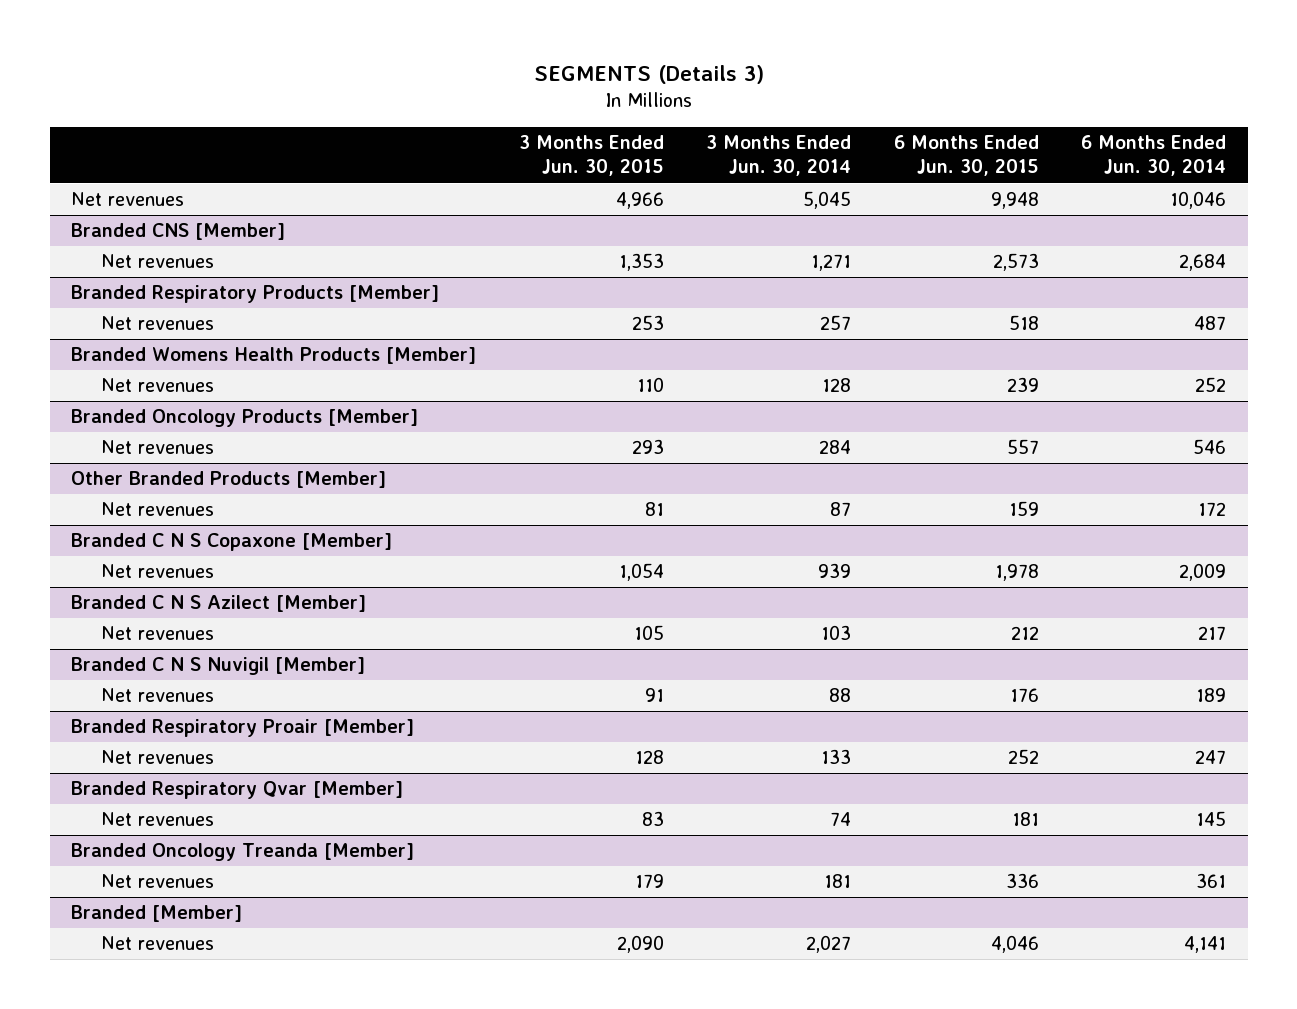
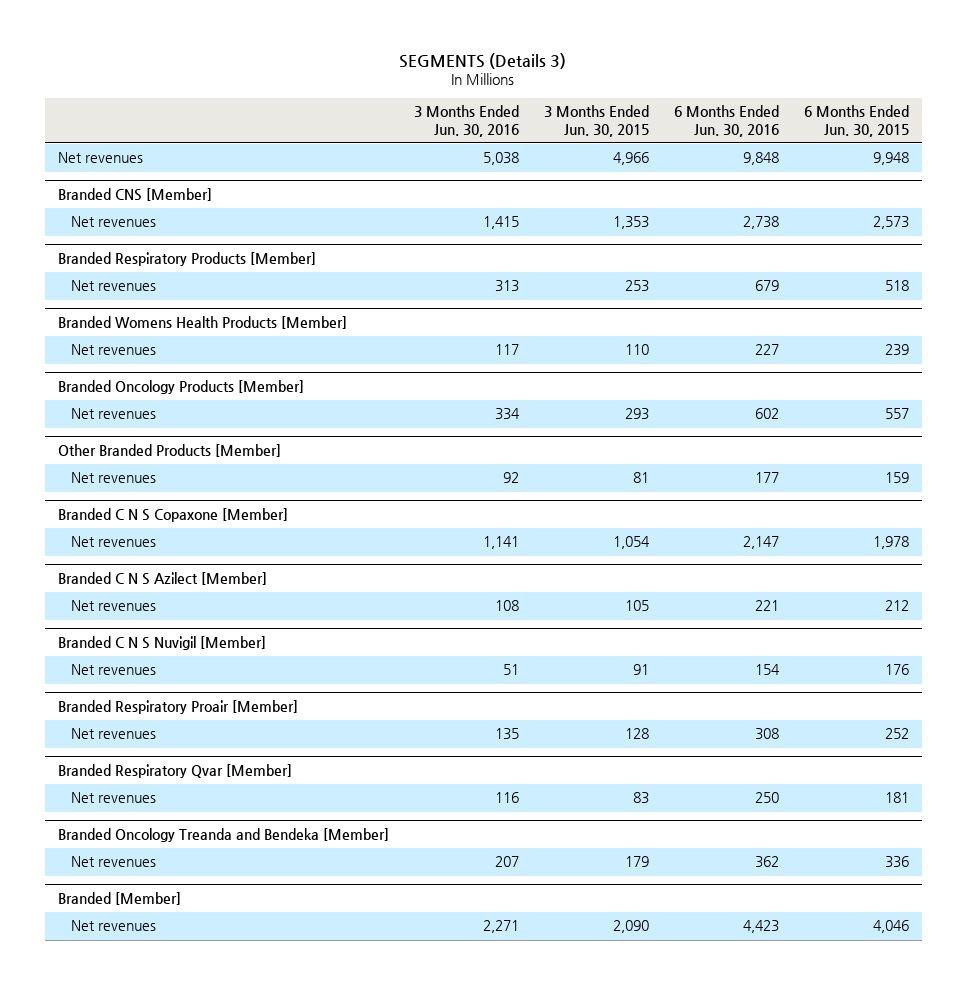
[706,135,852,177] 3 Months Ended Jun. 30, 2014 -> none
[1081,135,1227,177] 6 Months Ended Jun. 30, 2014 -> none
none -> [413,105,519,137] 3 Months Ended Jun. 30, 2016
none -> [674,105,780,137] 6 Months Ended Jun. 30, 2016
[71,843,415,862] Branded Oncology Treanda [Member] -> [57,828,389,843] Branded Oncology Treanda and Bendeka [Member]

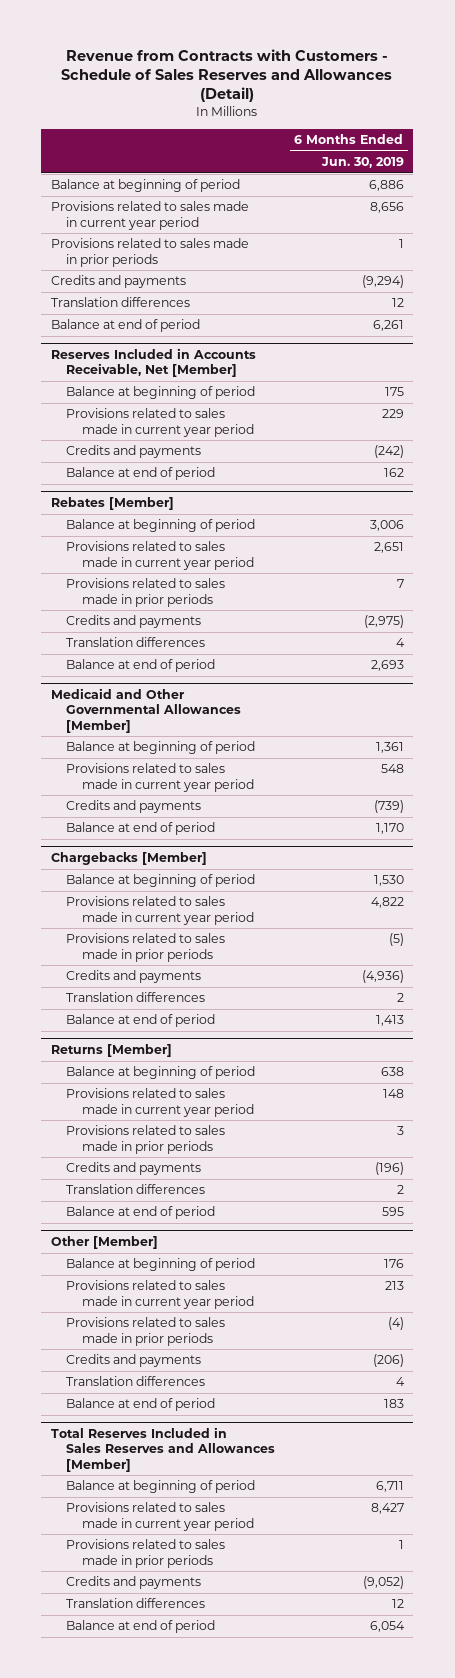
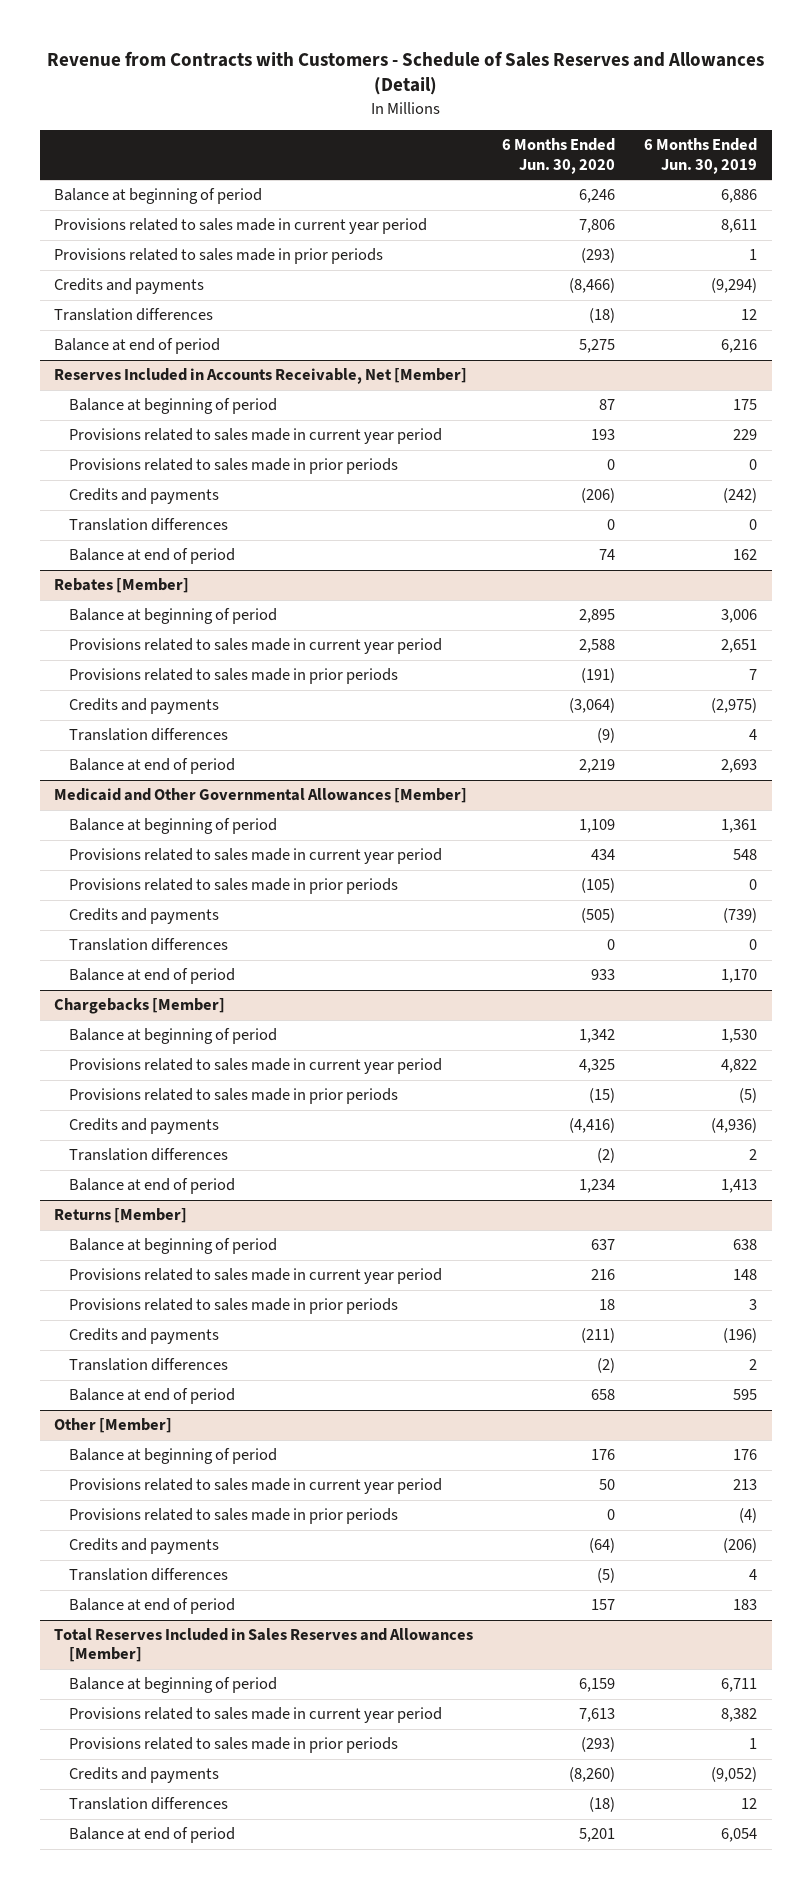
none -> [502,138,616,174] 6 Months Ended Jun. 30, 2020
[369,202,404,214] 8,656 -> [721,219,758,234] 8,611
[372,320,404,332] 6,261 -> [721,339,758,354] 6,216
none -> [68,458,398,475] Provisions related to sales made in prior periods
none -> [68,518,228,532] Translation differences
none -> [68,878,398,895] Provisions related to sales made in prior periods
none -> [68,938,228,952] Translation differences
[370,1503,404,1515] 8,427 -> [721,1708,758,1723] 8,382

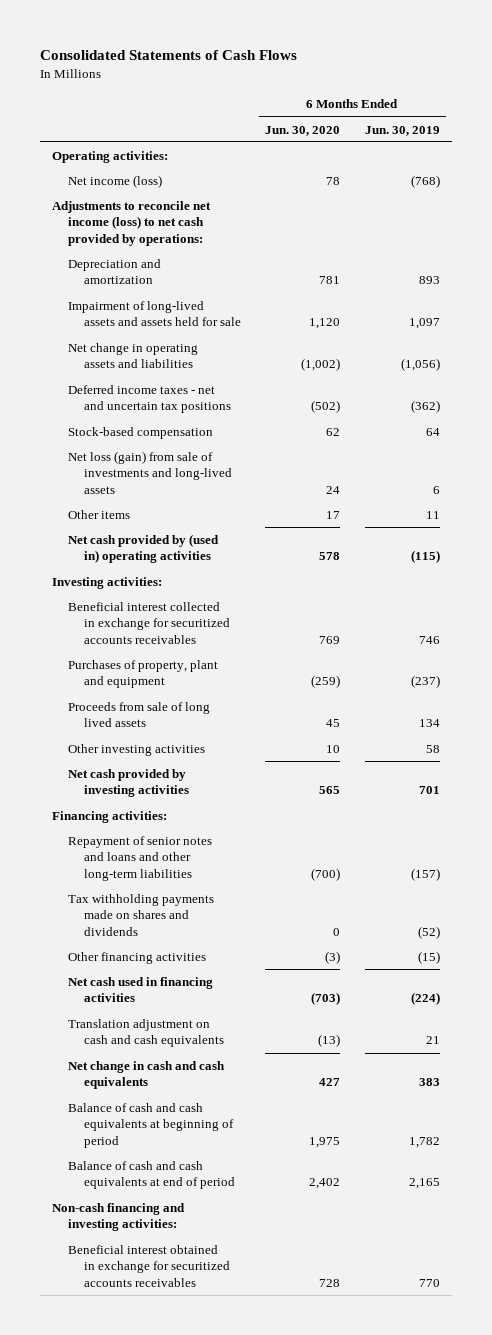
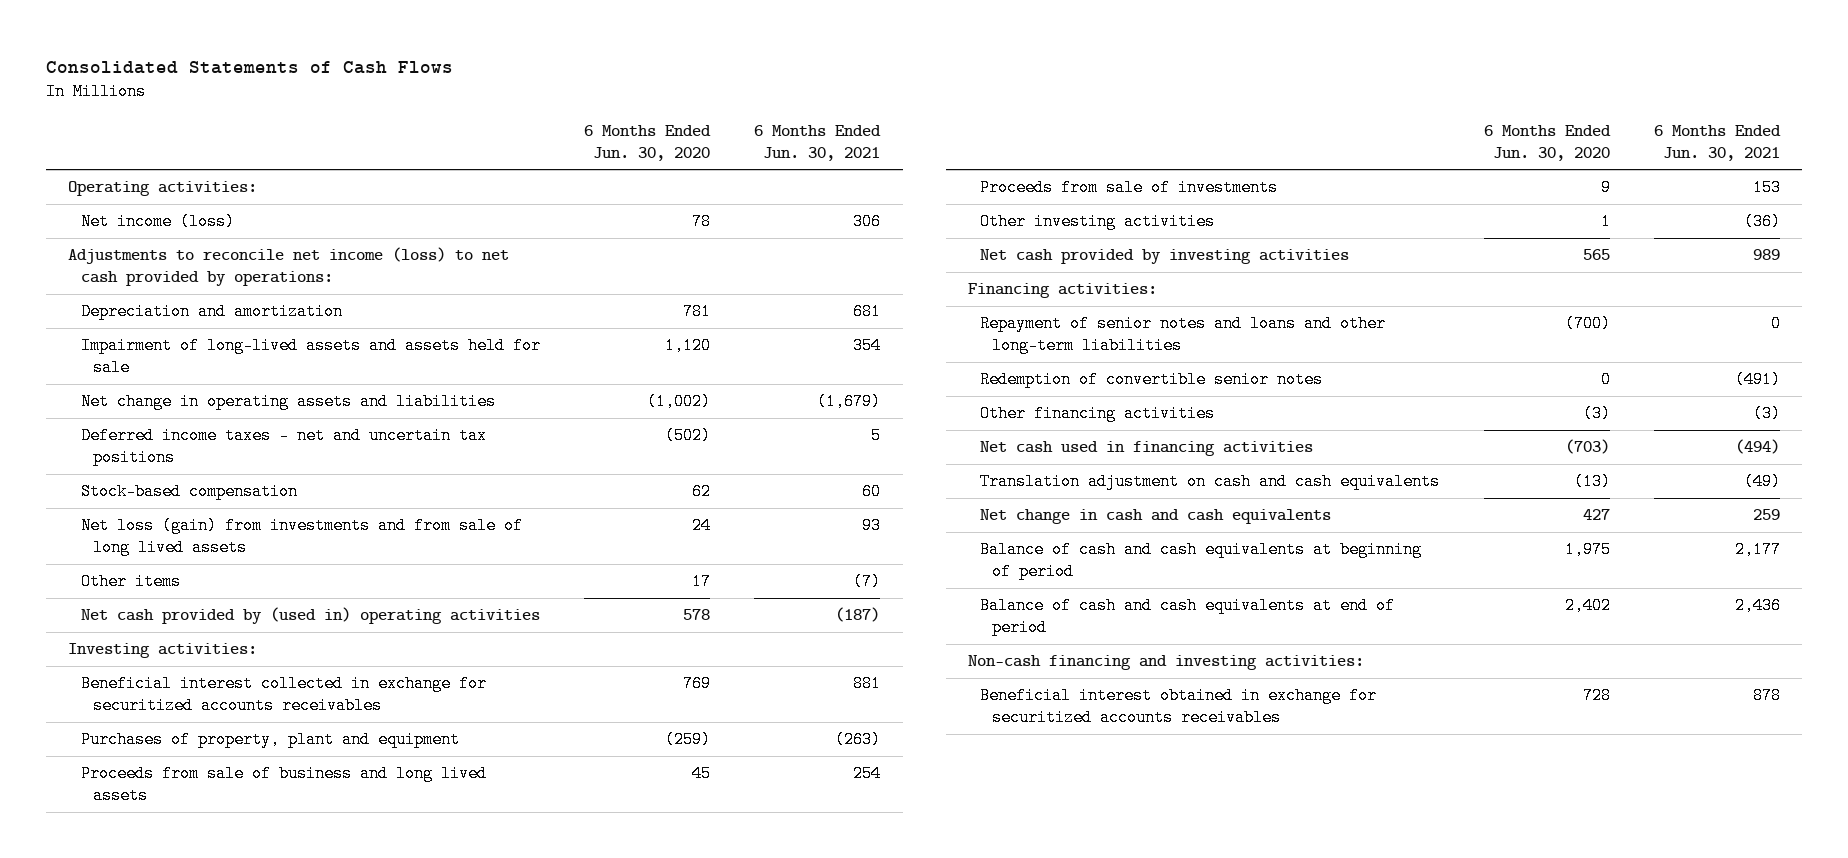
[364,125,440,136] Jun. 30, 2019 -> none
none -> [754,124,882,161] 6 Months Ended Jun. 30, 2021
[67,450,232,494] Net loss (gain) from sale of investments and long-lived assets -> [80,517,523,556] Net loss (gain) from investments and from sale of long lived assets
[67,701,210,728] Proceeds from sale of long lived assets -> [80,765,487,804] Proceeds from sale of business and long lived assets
none -> [980,179,1279,197] Proceeds from sale of investments
[326,744,341,753] 10 -> [1600,213,1611,231] 1
[67,893,214,936] Tax withholding payments made on shares and dividends -> none
none -> [980,371,1324,389] Redemption of convertible senior notes

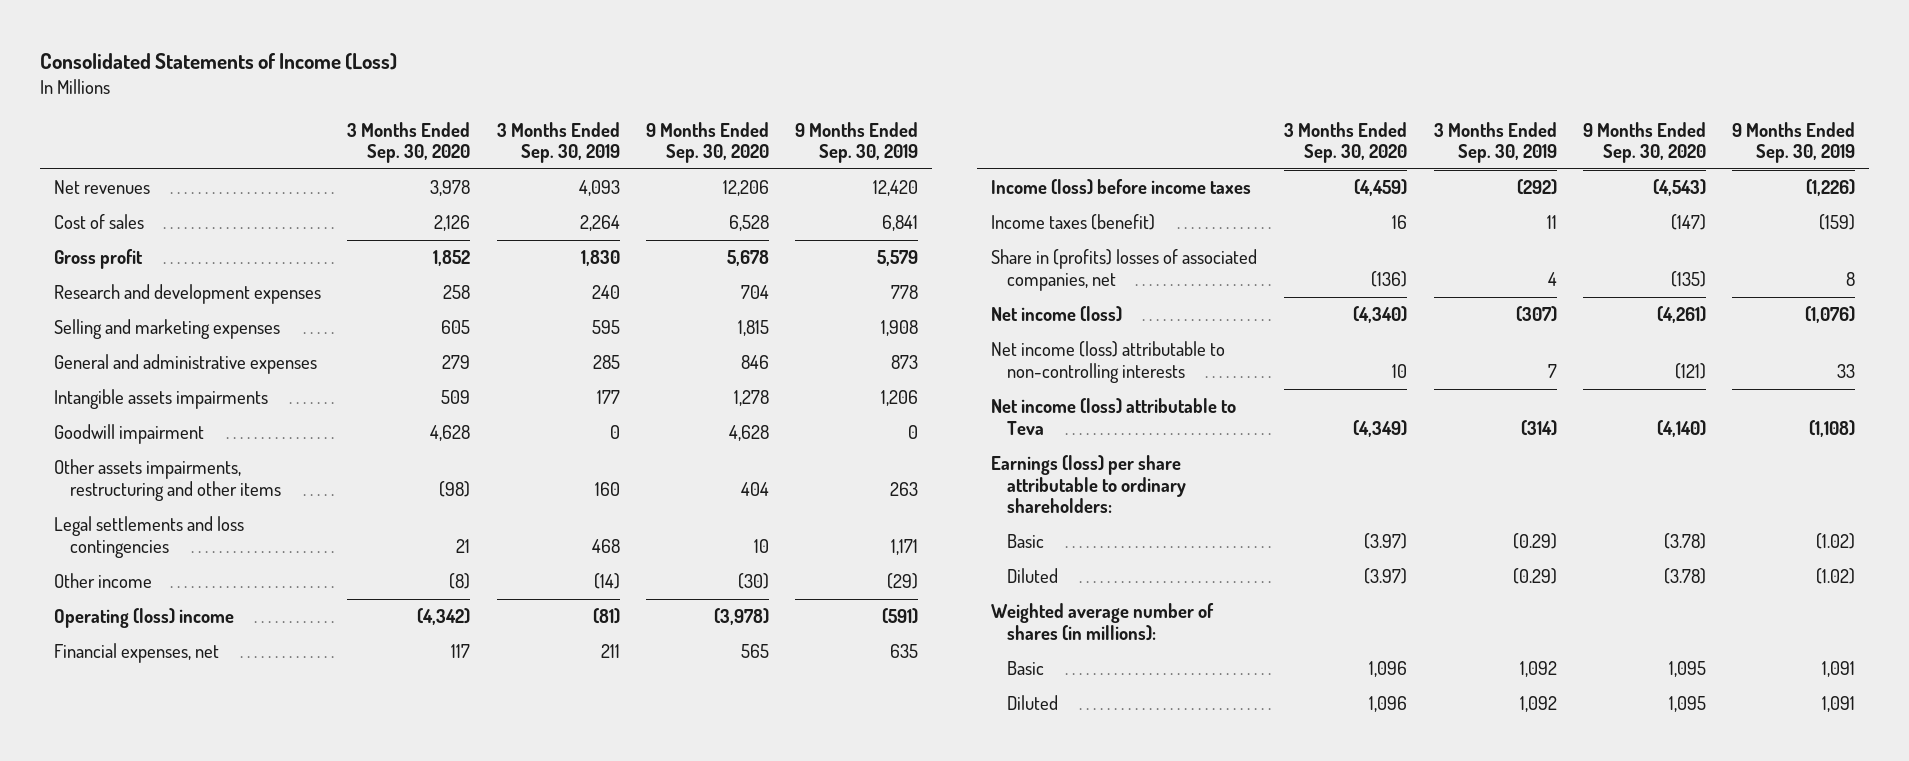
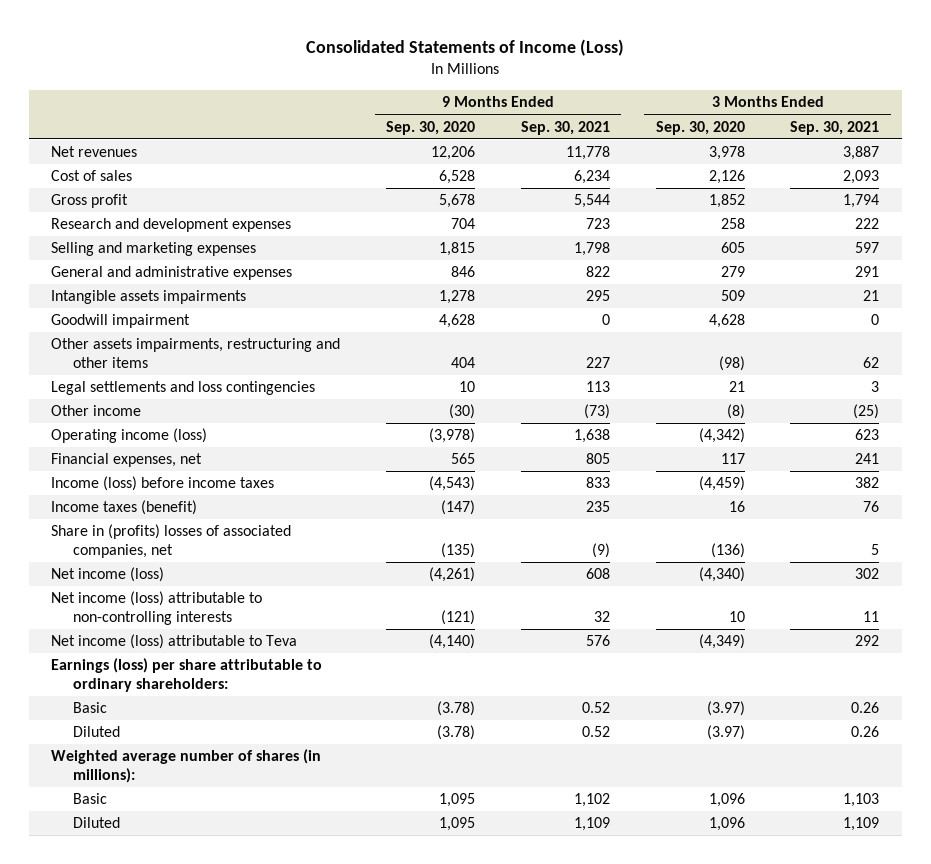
[496,121,620,163] 3 Months Ended Sep. 30, 2019 -> none
[795,121,919,163] 9 Months Ended Sep. 30, 2019 -> none
none -> [520,120,610,135] Sep. 30, 2021
none -> [790,120,880,135] Sep. 30, 2021
[53,608,234,629] Operating (loss) income -> [51,428,208,444] Operating income (loss)

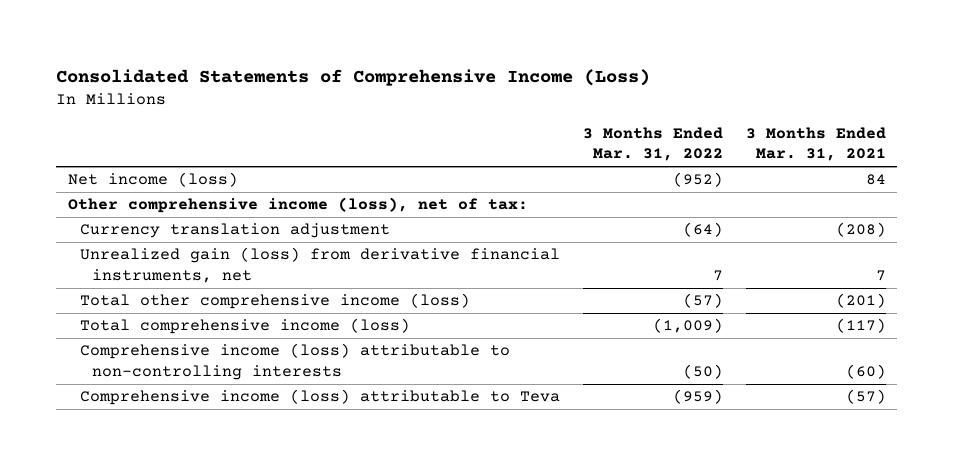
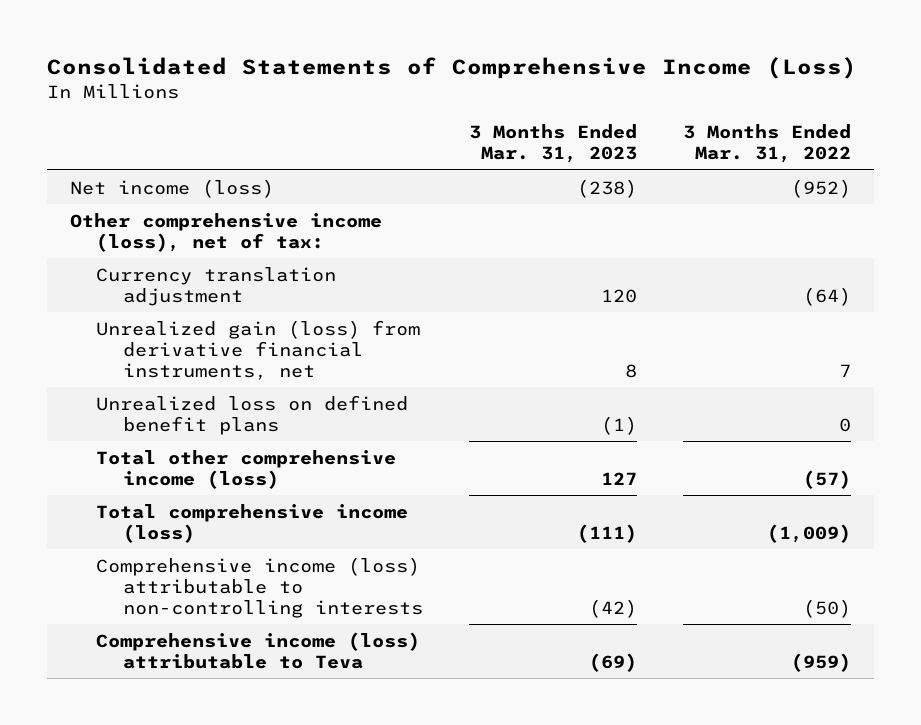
[745,126,886,162] 3 Months Ended Mar. 31, 2021 -> none
none -> [468,124,637,164] 3 Months Ended Mar. 31, 2023
none -> [96,394,409,435] Unrealized loss on defined benefit plans

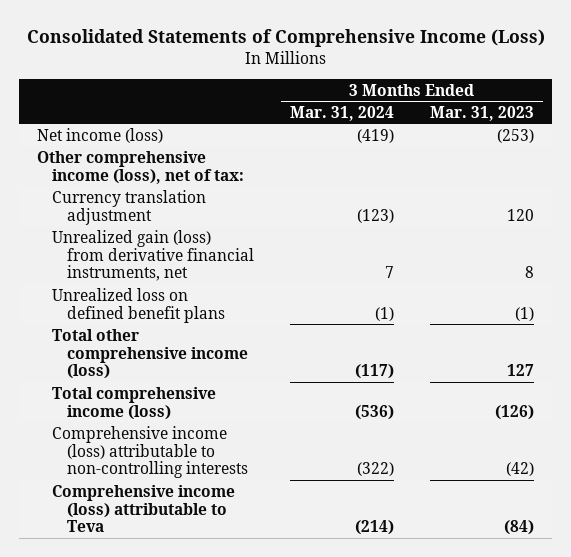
[683,124,852,164] 3 Months Ended Mar. 31, 2022 -> none
none -> [290,105,395,121] Mar. 31, 2024
[576,178,637,198] (238) -> [497,128,535,143] (253)
[576,523,637,543] (111) -> [495,404,535,420] (126)
[588,652,637,672] (69) -> [504,520,535,536] (84)

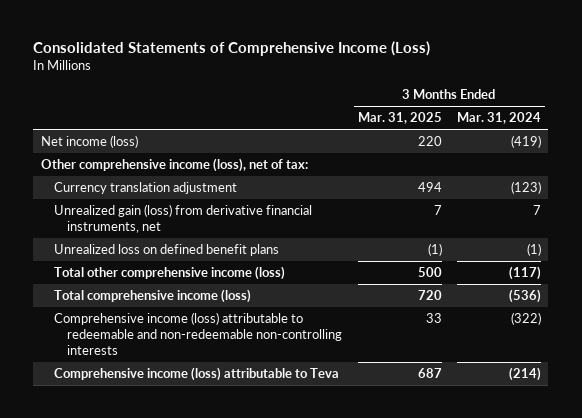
[430,105,535,121] Mar. 31, 2023 -> none
none -> [357,112,442,125] Mar. 31, 2025
[52,425,249,479] Comprehensive income (loss) attributable to non-controlling interests -> [54,312,343,355] Comprehensive income (loss) attributable to redeemable and non-redeemable non-controlling interests

